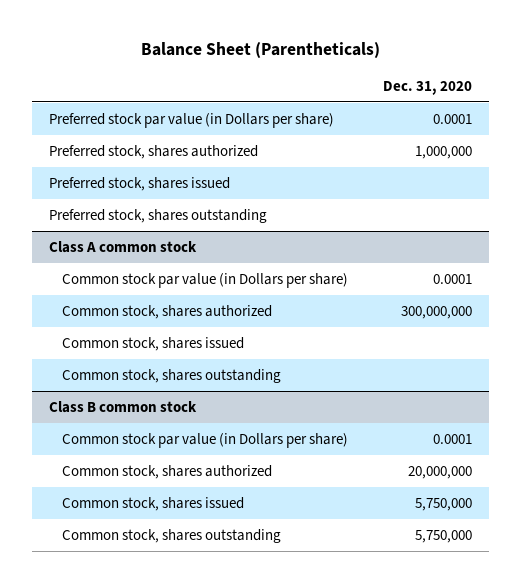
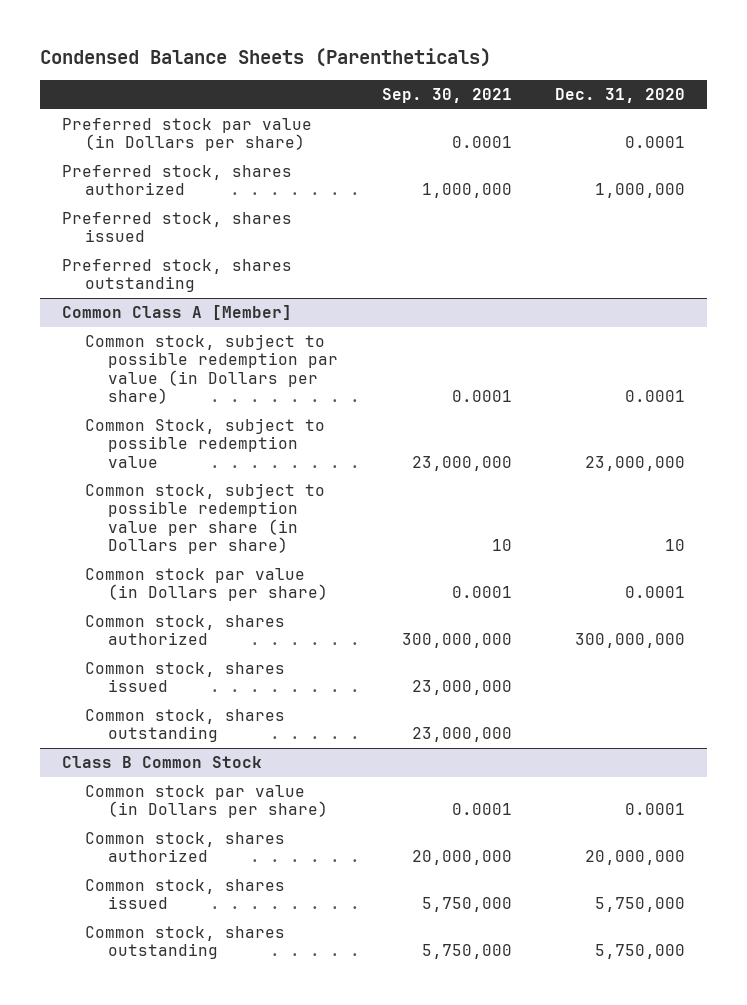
[140,42,380,59] Balance Sheet (Parentheticals) -> [39,48,491,68] Condensed Balance Sheets (Parentheticals)
none -> [381,88,512,104] Sep. 30, 2021
[49,240,198,253] Class A common stock -> [61,305,292,321] Common Class A [Member]
none -> [84,334,338,405] Common stock, subject to possible redemption par value (in Dollars per share)
none -> [84,418,325,468] Common Stock, subject to possible redemption value
none -> [84,483,325,555] Common stock, subject to possible redemption value per share (in Dollars per share)
[49,400,198,413] Class B common stock -> [61,756,262,769] Class B Common Stock

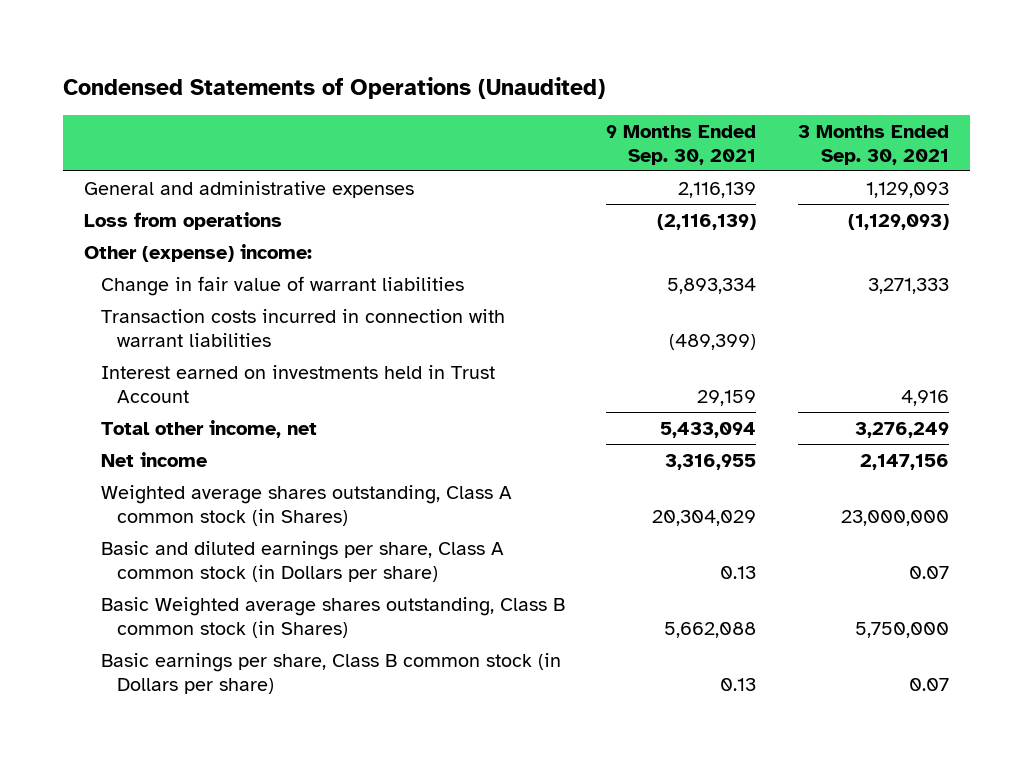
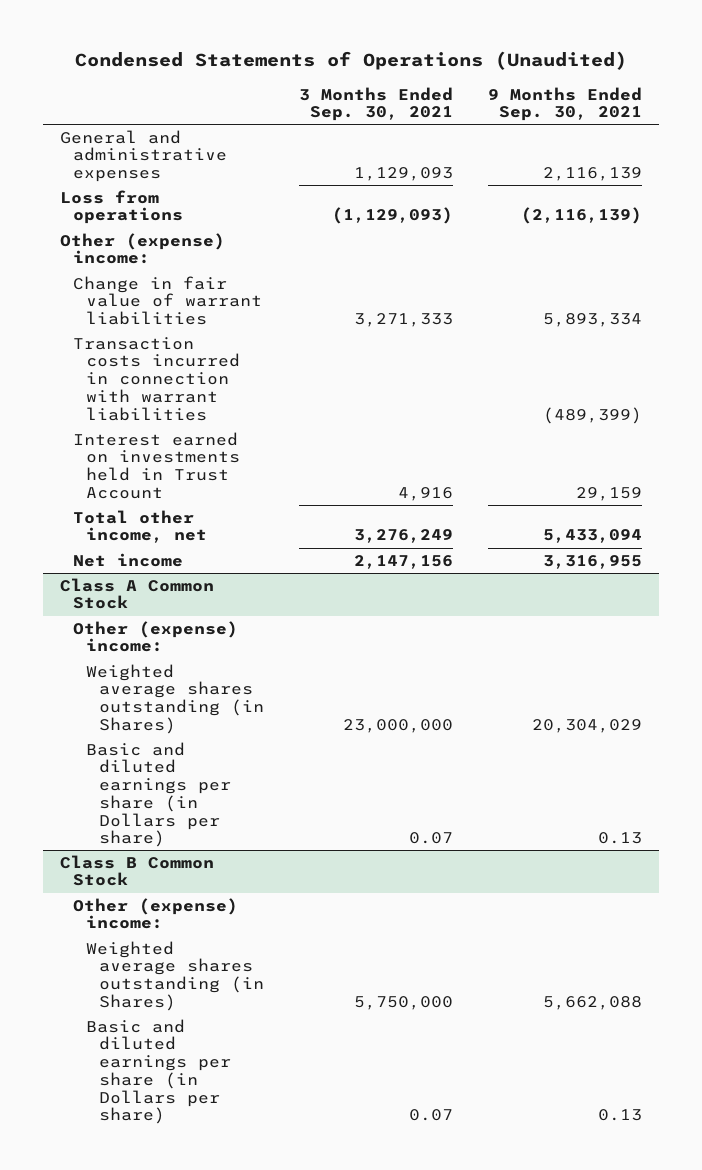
none -> [60,577,215,610] Class A Common Stock
none -> [73,620,239,653] Other (expense) income:
[100,484,512,526] Weighted average shares outstanding, Class A common stock (in Shares) -> [85,663,264,734] Weighted average shares outstanding (in Shares)
[100,540,504,582] Basic and diluted earnings per share, Class A common stock (in Dollars per share) -> [85,741,231,848] Basic and diluted earnings per share (in Dollars per share)
none -> [60,854,215,887] Class B Common Stock
none -> [73,897,239,930] Other (expense) income:
[100,596,565,638] Basic Weighted average shares outstanding, Class B common stock (in Shares) -> [85,940,264,1011] Weighted average shares outstanding (in Shares)
[100,652,561,694] Basic earnings per share, Class B common stock (in Dollars per share) -> [85,1018,231,1125] Basic and diluted earnings per share (in Dollars per share)

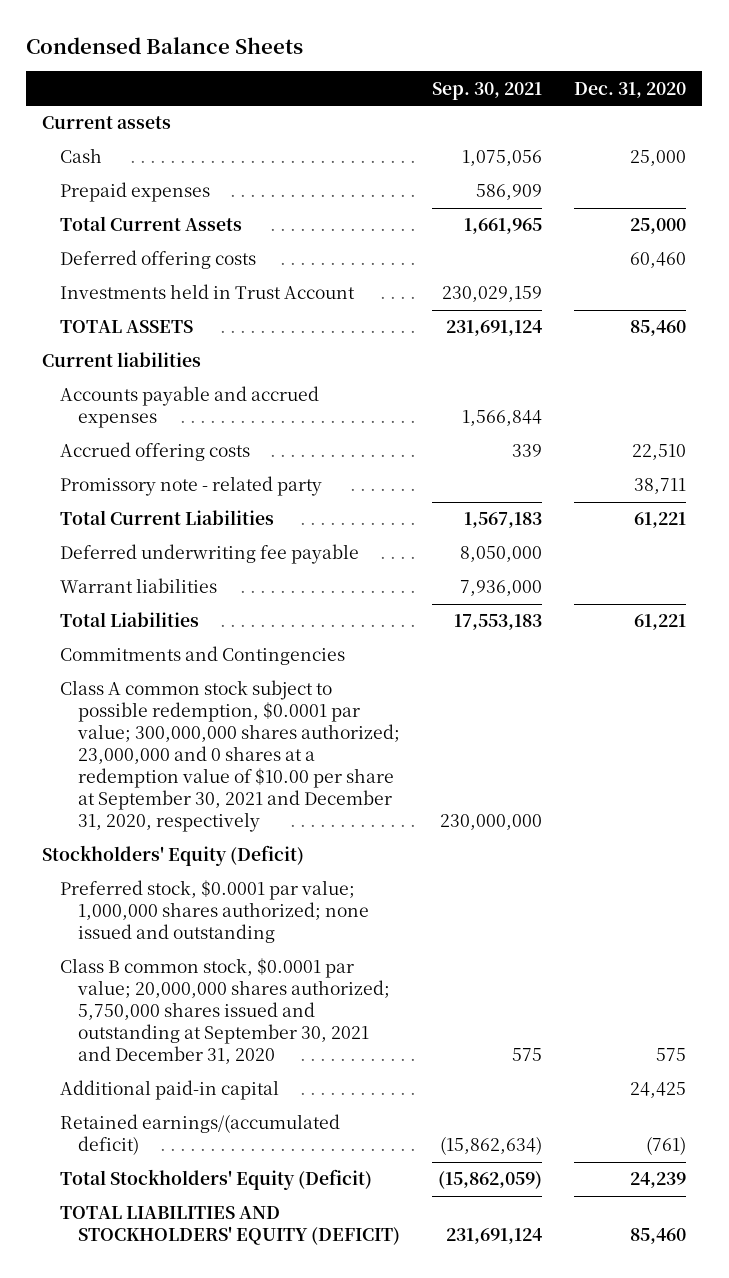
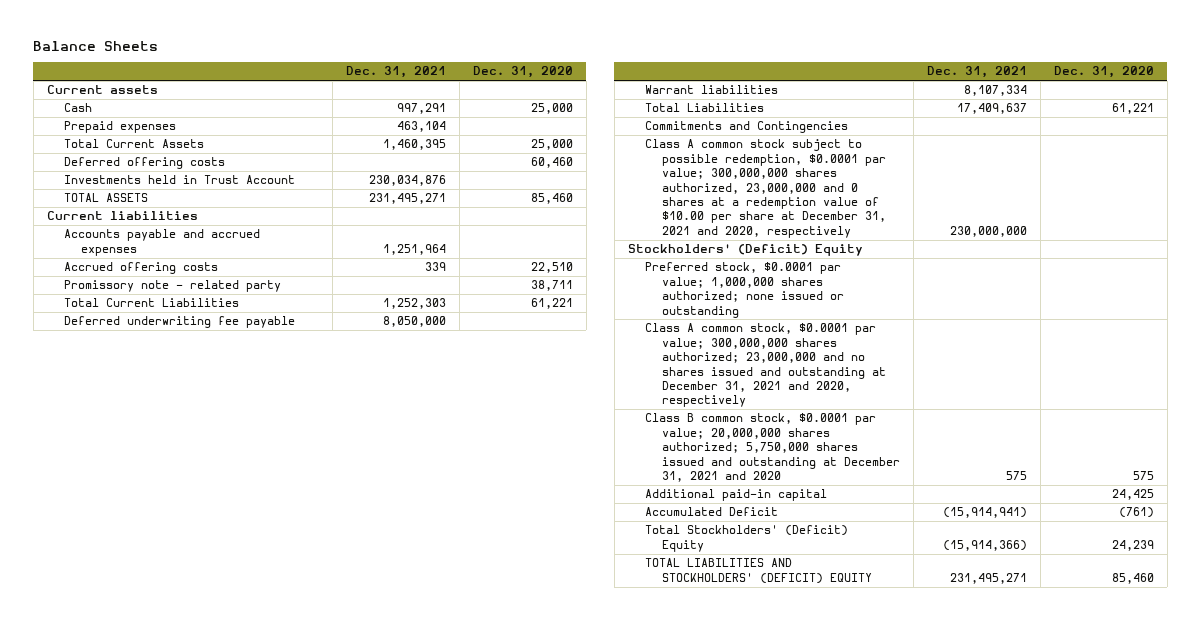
[26,36,304,54] Condensed Balance Sheets -> [33,40,159,51] Balance Sheets
[432,81,543,100] Sep. 30, 2021 -> none
none -> [345,66,446,79] Dec. 31, 2021
[60,680,401,833] Class A common stock subject to possible redemption, $0.0001 par value; 300,000,000 shares authorized; 23,000,000 and 0 shares at a redemption value of $10.00 per share at September 30, 2021 and December 31, 2020, respectively -> [644,139,887,238] Class A common stock subject to possible redemption, $0.0001 par value; 300,000,000 shares authorized, 23,000,000 and 0 shares at a redemption value of $10.00 per share at December 31, 2021 and 2020, respectively
[42,845,305,867] Stockholders' Equity (Deficit) -> [627,244,863,257] Stockholders' (Deficit) Equity
[60,880,370,944] Preferred stock, $0.0001 par value; 1,000,000 shares authorized; none issued and outstanding -> [644,262,845,318] Preferred stock, $0.0001 par value; 1,000,000 shares authorized; none issued or outstanding
none -> [644,323,887,408] Class A common stock, $0.0001 par value; 300,000,000 shares authorized; 23,000,000 and no shares issued and outstanding at December 31, 2021 and 2020, respectively
[60,958,391,1065] Class B common stock, $0.0001 par value; 20,000,000 shares authorized; 5,750,000 shares issued and outstanding at September 30, 2021 and December 31, 2020 -> [644,413,901,482] Class B common stock, $0.0001 par value; 20,000,000 shares authorized; 5,750,000 shares issued and outstanding at December 31, 2021 and 2020
[60,1114,341,1156] Retained earnings/(accumulated deficit) -> [644,507,778,517] Accumulated Deficit
[60,1169,373,1191] Total Stockholders' Equity (Deficit) -> [644,525,848,552] Total Stockholders' (Deficit) Equity
[60,1206,401,1246] TOTAL LIABILITIES AND STOCKHOLDERS' EQUITY (DEFICIT) -> [644,558,873,584] TOTAL LIABILITIES AND STOCKHOLDERS' (DEFICIT) EQUITY

